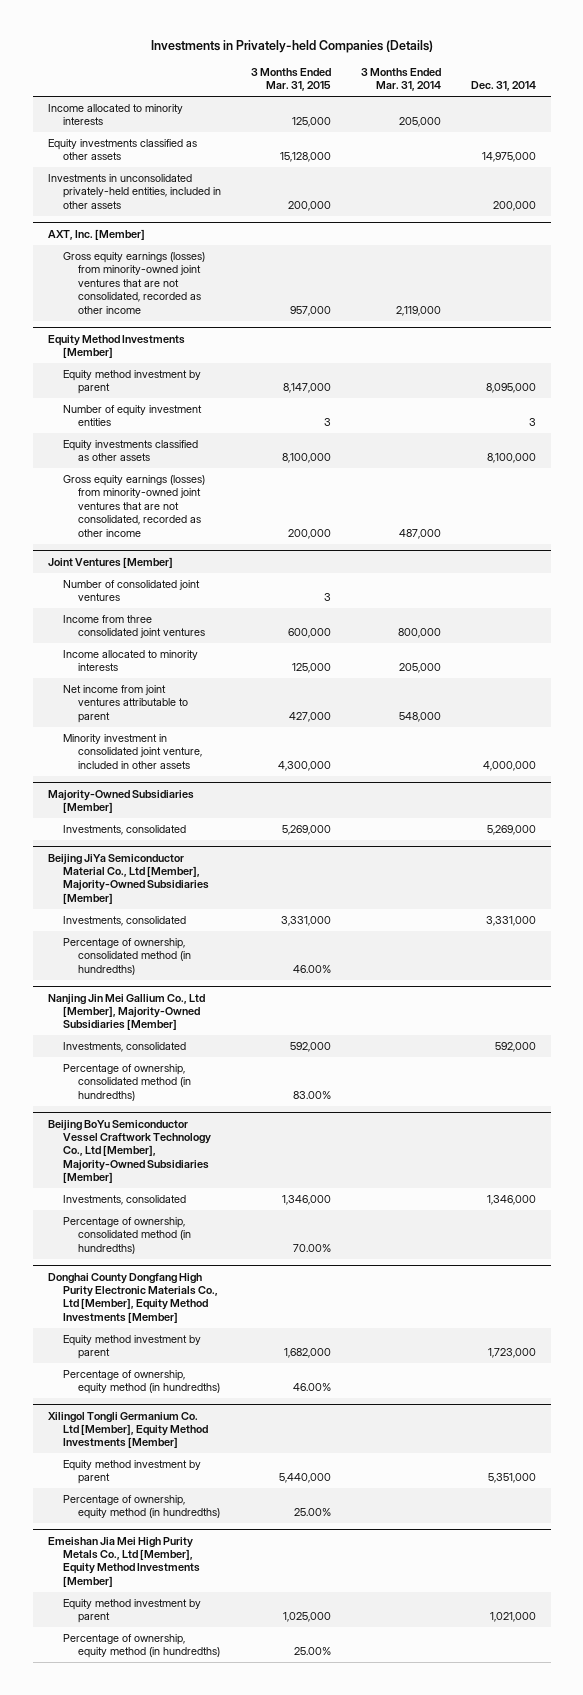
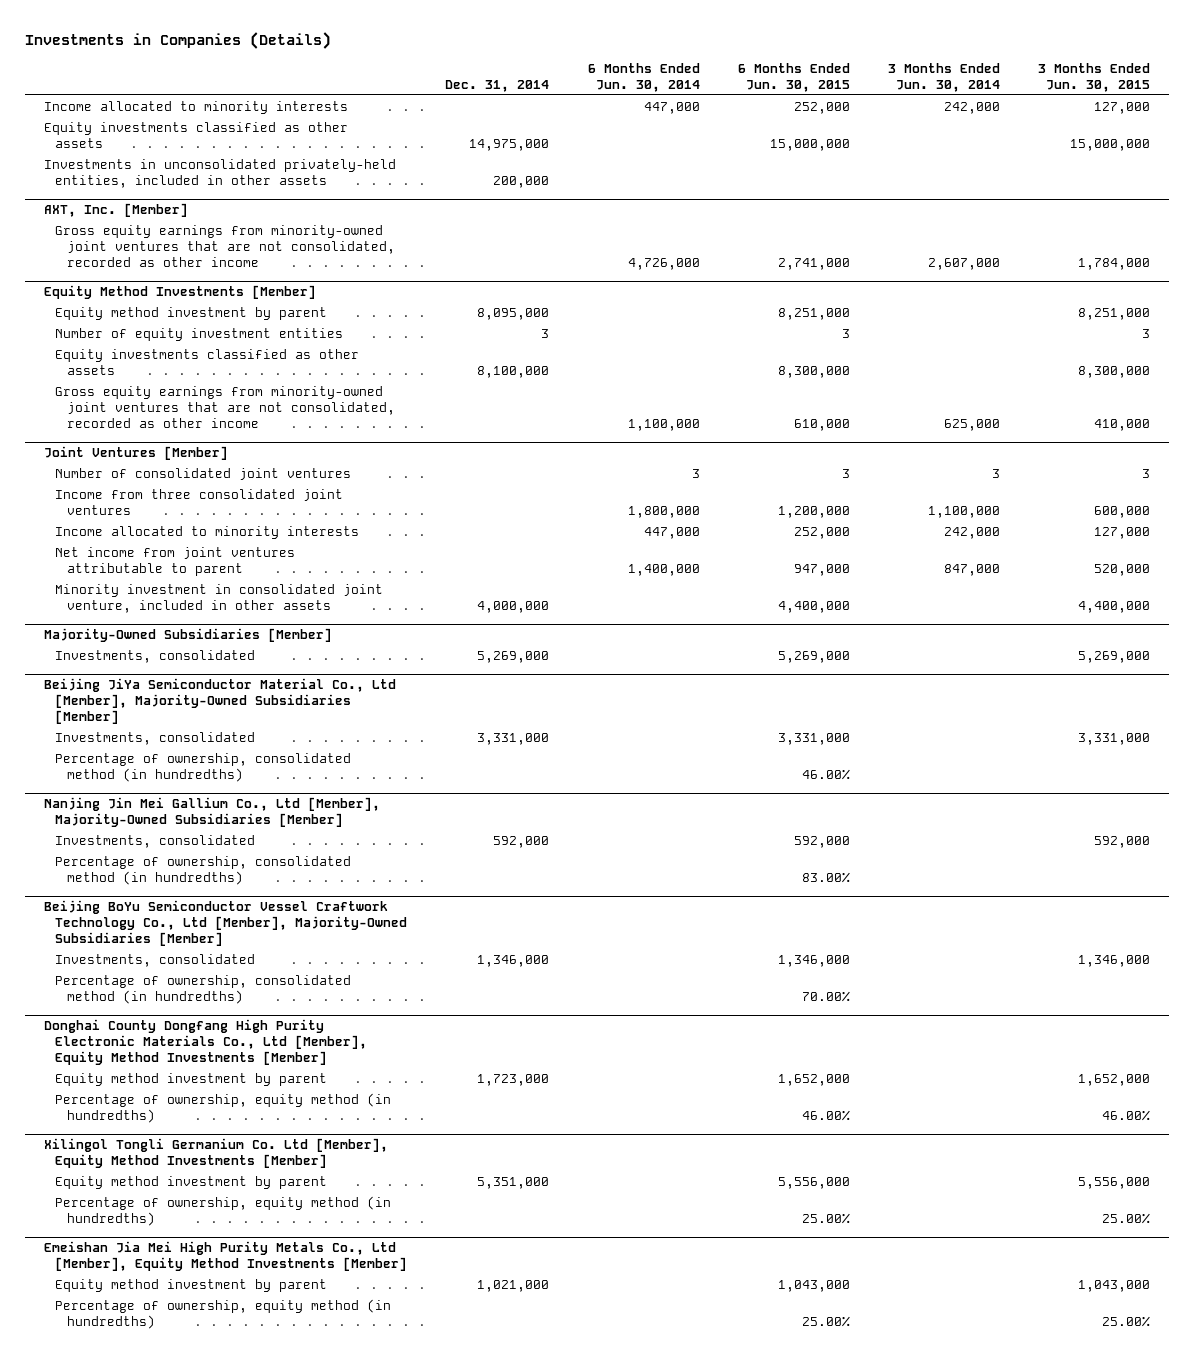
[150,39,433,53] Investments in Privately-held Companies (Details) -> [24,31,331,49] Investments in Companies (Details)
[250,67,331,92] 3 Months Ended Mar. 31, 2015 -> none
[360,67,441,92] 3 Months Ended Mar. 31, 2014 -> none
none -> [587,62,700,92] 6 Months Ended Jun. 30, 2014
none -> [737,62,850,92] 6 Months Ended Jun. 30, 2015
none -> [887,62,1000,92] 3 Months Ended Jun. 30, 2014
none -> [1038,62,1151,92] 3 Months Ended Jun. 30, 2015
[62,252,205,314] Gross equity earnings (losses) from minority-owned joint ventures that are not consolidated, recorded as other income -> [55,225,395,268] Gross equity earnings from minority-owned joint ventures that are not consolidated, recorded as other income
[62,475,205,537] Gross equity earnings (losses) from minority-owned joint ventures that are not consolidated, recorded as other income -> [55,386,395,429] Gross equity earnings from minority-owned joint ventures that are not consolidated, recorded as other income

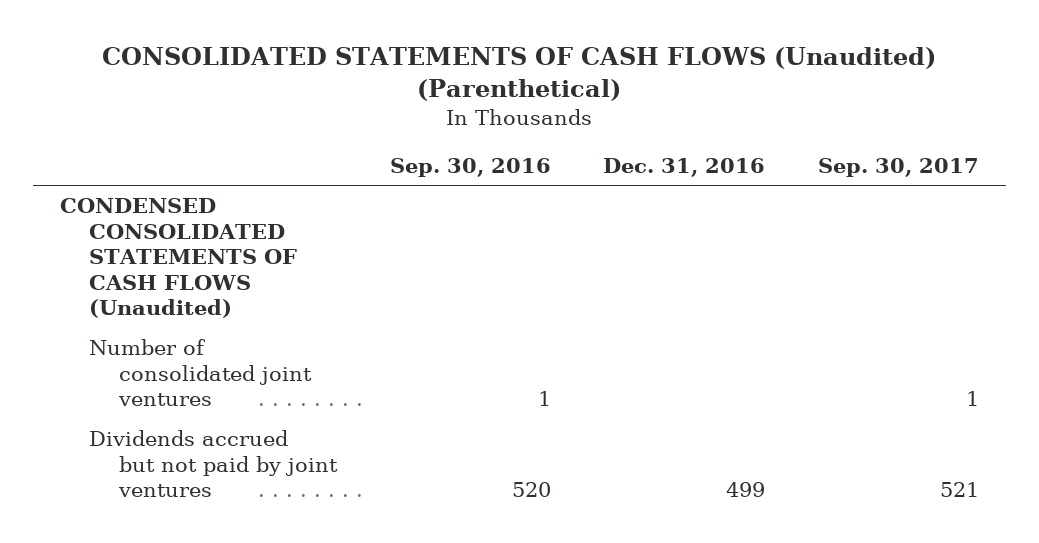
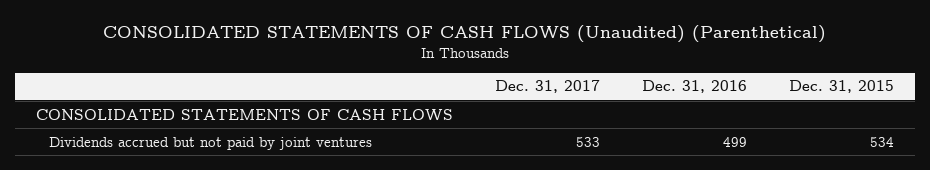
[389,157,551,177] Sep. 30, 2016 -> none
[818,157,980,177] Sep. 30, 2017 -> none
none -> [495,80,601,94] Dec. 31, 2017
none -> [788,80,894,94] Dec. 31, 2015
[89,339,312,407] Number of consolidated joint ventures -> none
[59,198,298,319] CONDENSED CONSOLIDATED STATEMENTS OF CASH FLOWS (Unaudited) -> [36,108,454,121] CONSOLIDATED STATEMENTS OF CASH FLOWS

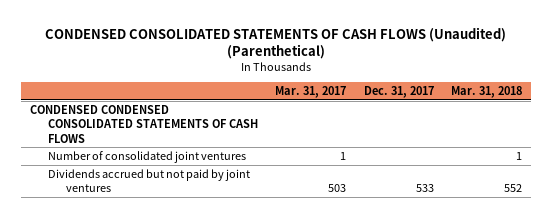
[103,24,827,43] CONSOLIDATED STATEMENTS OF CASH FLOWS (Unaudited) (Parenthetical) -> [45,26,507,59] CONDENSED CONSOLIDATED STATEMENTS OF CASH FLOWS (Unaudited) (Parenthetical)
[641,80,747,94] Dec. 31, 2016 -> none
[788,80,894,94] Dec. 31, 2015 -> none
none -> [275,85,347,98] Mar. 31, 2017
none -> [451,85,523,98] Mar. 31, 2018
[36,108,454,121] CONSOLIDATED STATEMENTS OF CASH FLOWS -> [30,104,258,143] CONDENSED CONDENSED CONSOLIDATED STATEMENTS OF CASH FLOWS
none -> [47,150,246,163] Number of consolidated joint ventures

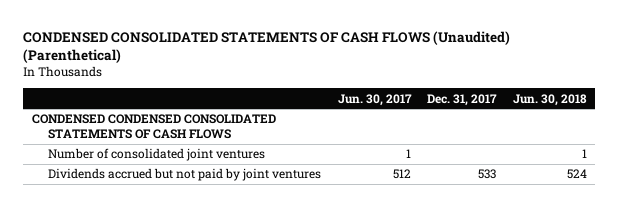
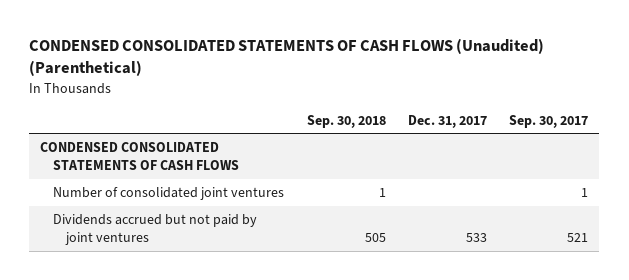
[337,93,412,106] Jun. 30, 2017 -> none
[513,93,588,106] Jun. 30, 2018 -> none
none -> [306,114,386,128] Sep. 30, 2018
none -> [509,114,589,128] Sep. 30, 2017
[31,114,276,139] CONDENSED CONDENSED CONSOLIDATED STATEMENTS OF CASH FLOWS -> [40,142,240,171] CONDENSED CONSOLIDATED STATEMENTS OF CASH FLOWS

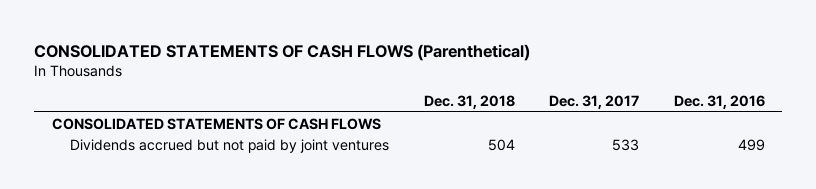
[29,38,545,77] CONDENSED CONSOLIDATED STATEMENTS OF CASH FLOWS (Unaudited) (Parenthetical) -> [34,43,531,61] CONSOLIDATED STATEMENTS OF CASH FLOWS (Parenthetical)
[306,114,386,128] Sep. 30, 2018 -> none
[509,114,589,128] Sep. 30, 2017 -> none
none -> [423,95,515,110] Dec. 31, 2018
none -> [673,95,765,110] Dec. 31, 2016
[53,187,285,201] Number of consolidated joint ventures -> none
[40,142,240,171] CONDENSED CONSOLIDATED STATEMENTS OF CASH FLOWS -> [51,117,381,130] CONSOLIDATED STATEMENTS OF CASH FLOWS

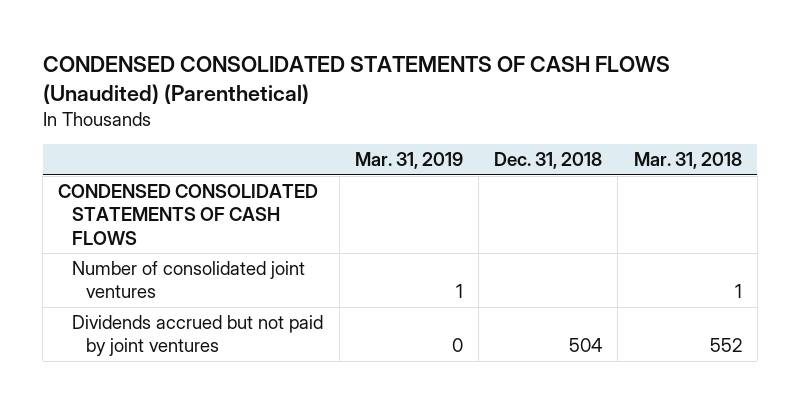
[34,43,531,61] CONSOLIDATED STATEMENTS OF CASH FLOWS (Parenthetical) -> [42,55,670,104] CONDENSED CONSOLIDATED STATEMENTS OF CASH FLOWS (Unaudited) (Parenthetical)
[549,95,640,110] Dec. 31, 2017 -> none
[673,95,765,110] Dec. 31, 2016 -> none
none -> [354,152,463,170] Mar. 31, 2019
none -> [633,152,742,170] Mar. 31, 2018
[51,117,381,130] CONSOLIDATED STATEMENTS OF CASH FLOWS -> [58,184,319,245] CONDENSED CONSOLIDATED STATEMENTS OF CASH FLOWS
none -> [72,261,306,299] Number of consolidated joint ventures

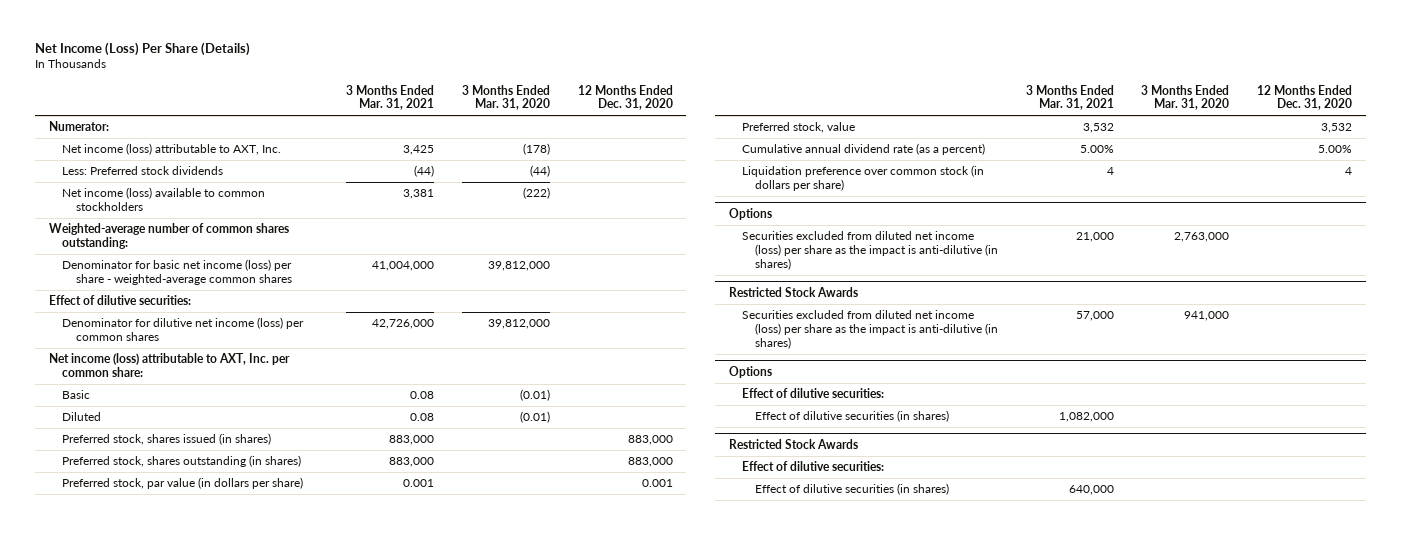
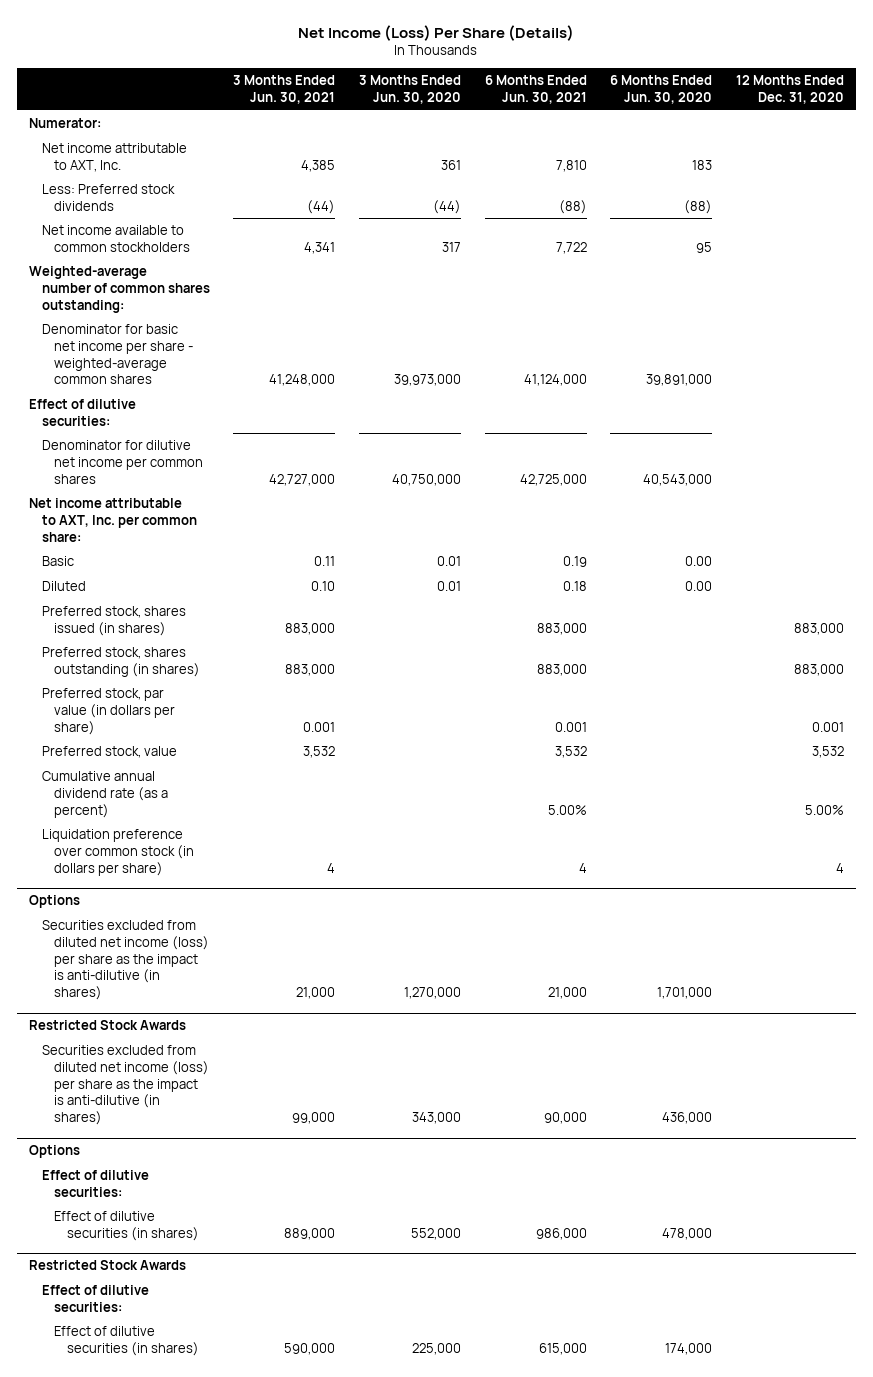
[346,84,435,111] 3 Months Ended Mar. 31, 2021 -> none
[461,84,550,111] 3 Months Ended Mar. 31, 2020 -> none
none -> [233,75,336,105] 3 Months Ended Jun. 30, 2021
none -> [358,75,461,105] 3 Months Ended Jun. 30, 2020
none -> [484,75,587,105] 6 Months Ended Jun. 30, 2021
none -> [610,75,713,105] 6 Months Ended Jun. 30, 2020
[62,143,282,156] Net income (loss) attributable to AXT, Inc. -> [41,143,187,172] Net income attributable to AXT, Inc.
[62,187,266,211] Net income (loss) available to common stockholders -> [41,225,191,252] Net income available to common stockholders
[62,259,293,285] Denominator for basic net income (loss) per share - weighted-average common shares -> [41,324,194,385] Denominator for basic net income per share - weighted-average common shares
[62,317,305,341] Denominator for dilutive net income (loss) per common shares -> [41,440,204,484] Denominator for dilutive net income per common shares
[48,353,290,377] Net income (loss) attributable to AXT, Inc. per common share: -> [29,498,197,542] Net income attributable to AXT, Inc. per common share:

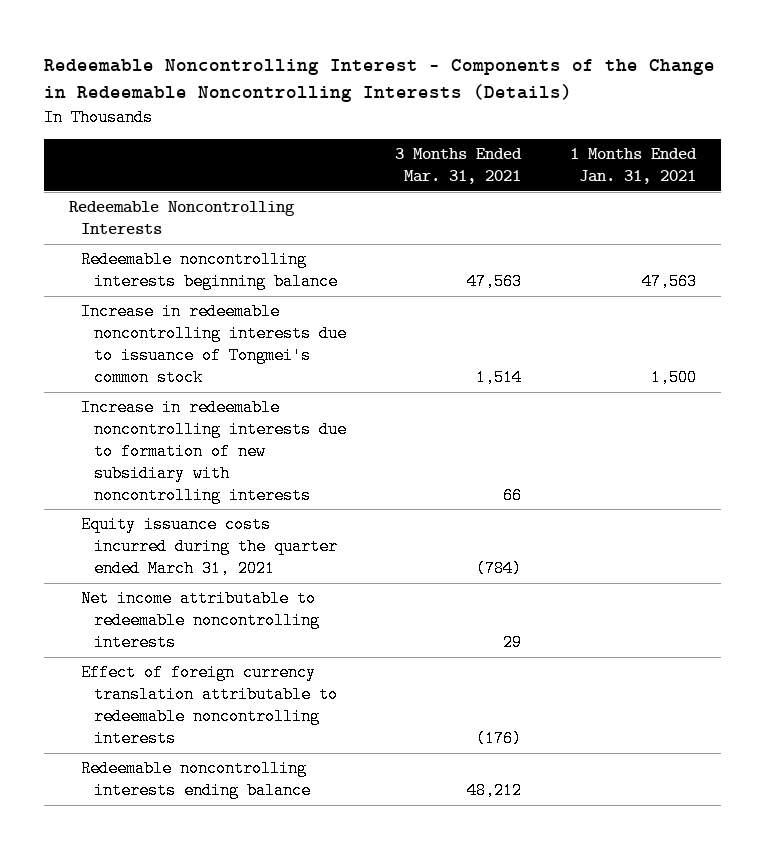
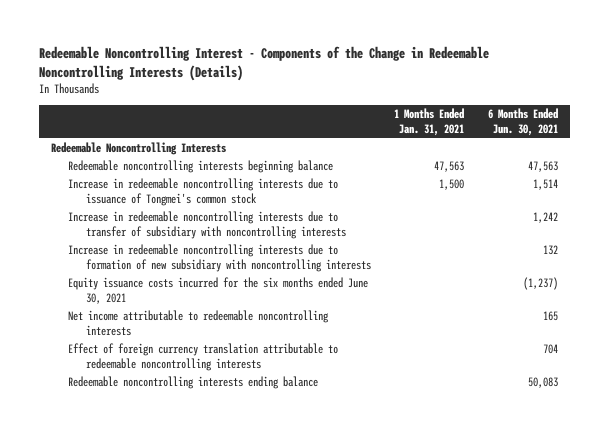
[394,148,522,185] 3 Months Ended Mar. 31, 2021 -> none
none -> [487,108,558,137] 6 Months Ended Jun. 30, 2021
none -> [68,211,346,239] Increase in redeemable noncontrolling interests due to transfer of subsidiary with noncontrolling interests
[81,516,338,578] Equity issuance costs incurred during the quarter ended March 31, 2021 -> [68,277,369,304] Equity issuance costs incurred for the six months ended June 30, 2021

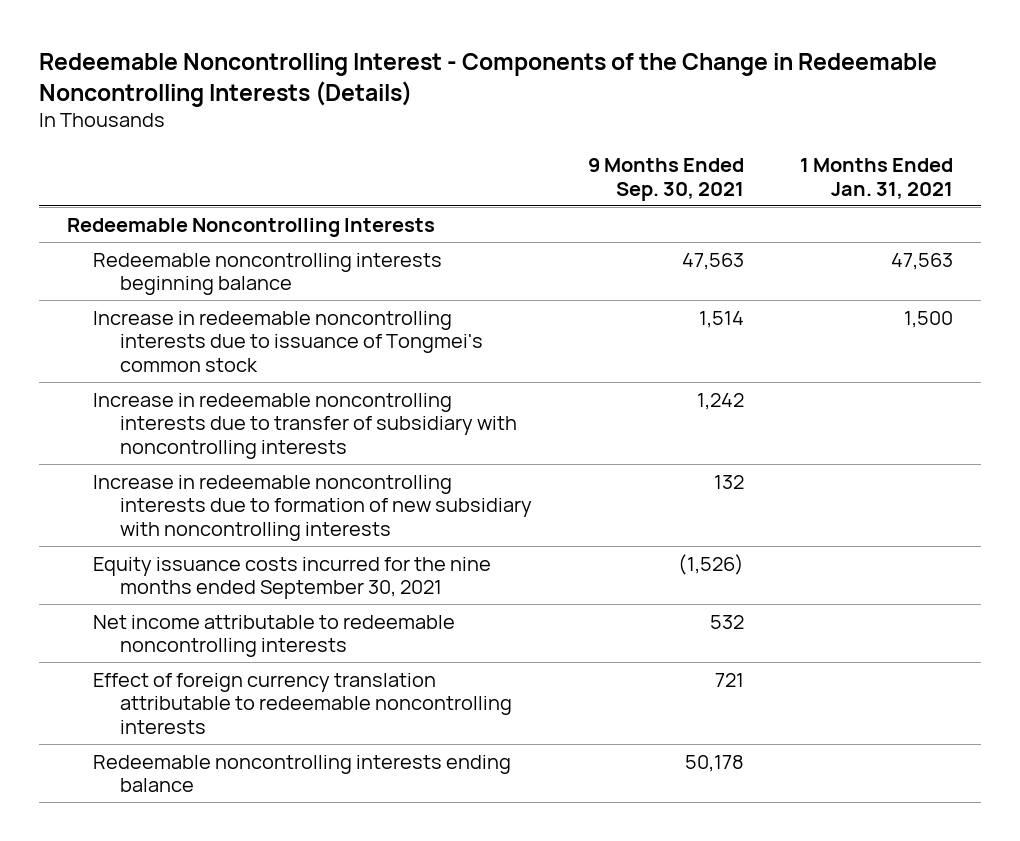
[487,108,558,137] 6 Months Ended Jun. 30, 2021 -> none
none -> [587,157,744,201] 9 Months Ended Sep. 30, 2021
[68,277,369,304] Equity issuance costs incurred for the six months ended June 30, 2021 -> [93,556,492,600] Equity issuance costs incurred for the nine months ended September 30, 2021

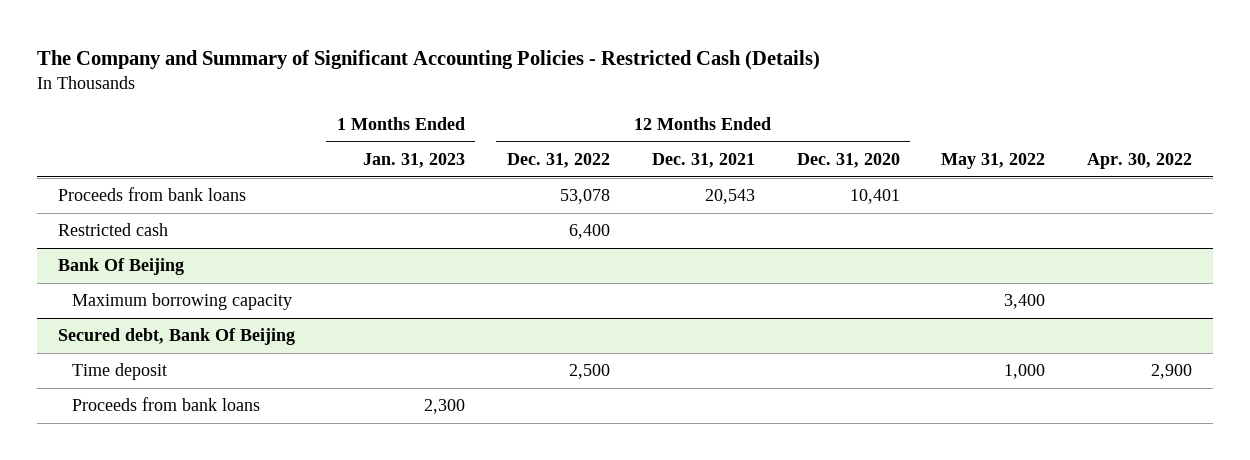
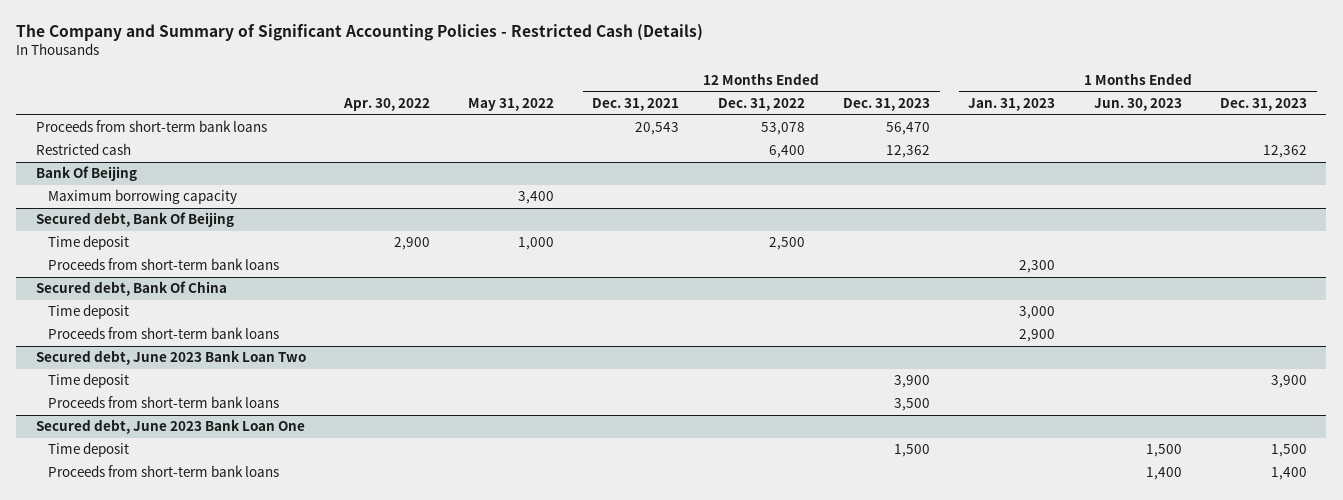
[796,153,900,169] Dec. 31, 2020 -> none
none -> [843,98,931,112] Dec. 31, 2023
none -> [1093,98,1182,112] Jun. 30, 2023
none -> [1220,98,1308,112] Dec. 31, 2023
[58,187,247,202] Proceeds from bank loans -> [35,120,267,133] Proceeds from short-term bank loans
[71,397,260,412] Proceeds from bank loans -> [48,258,280,271] Proceeds from short-term bank loans
none -> [35,281,227,297] Secured debt, Bank Of China
none -> [48,304,130,320] Time deposit
none -> [48,327,280,340] Proceeds from short-term bank loans
none -> [35,350,306,366] Secured debt, June 2023 Bank Loan Two
none -> [48,373,130,389] Time deposit
none -> [48,396,280,409] Proceeds from short-term bank loans
none -> [35,419,305,435] Secured debt, June 2023 Bank Loan One
none -> [48,442,130,458] Time deposit
none -> [48,465,280,478] Proceeds from short-term bank loans

